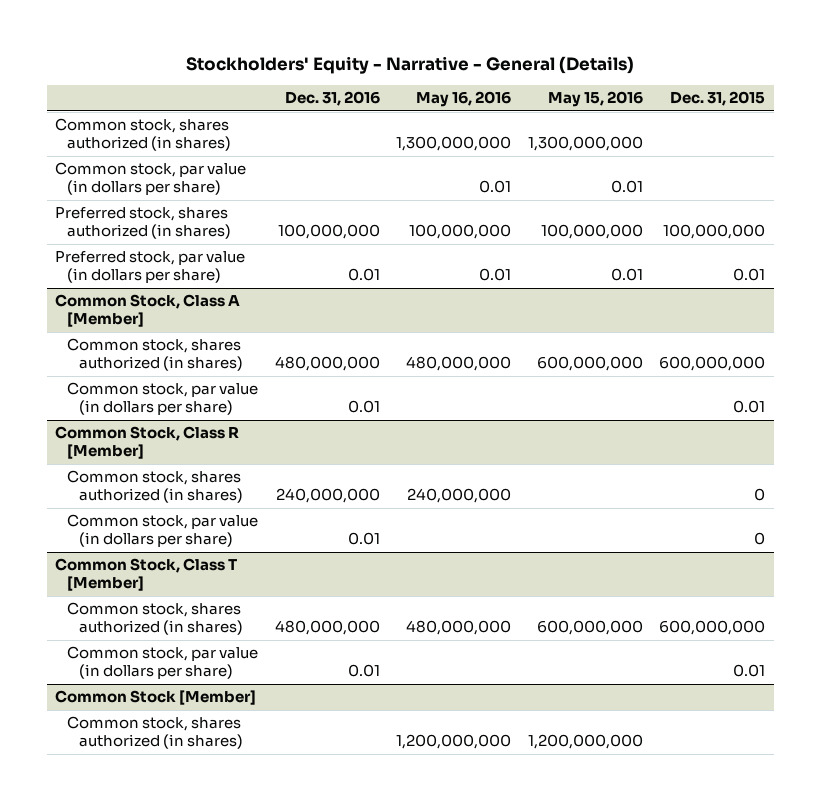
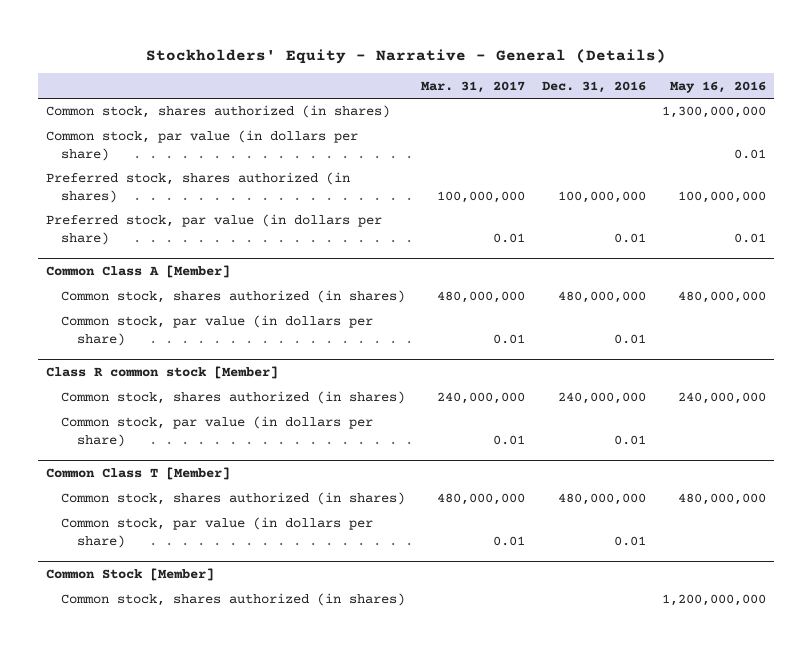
[547,91,643,108] May 15, 2016 -> none
[670,91,766,107] Dec. 31, 2015 -> none
none -> [421,80,526,93] Mar. 31, 2017
[55,294,241,328] Common Stock, Class A [Member] -> [46,265,231,279] Common Class A [Member]
[55,426,240,460] Common Stock, Class R [Member] -> [46,366,279,380] Class R common stock [Member]
[55,558,238,592] Common Stock, Class T [Member] -> [46,467,231,481] Common Class T [Member]

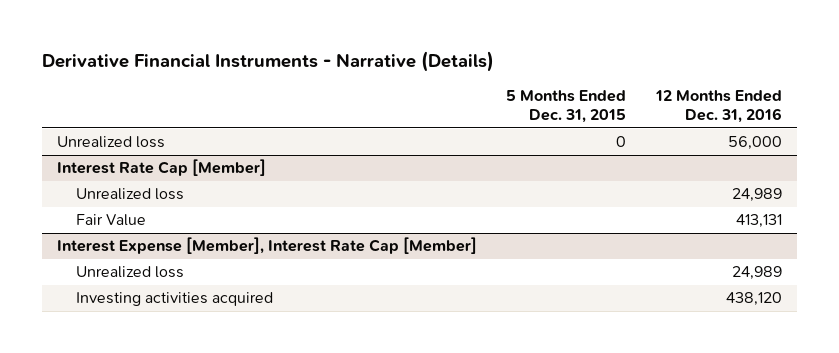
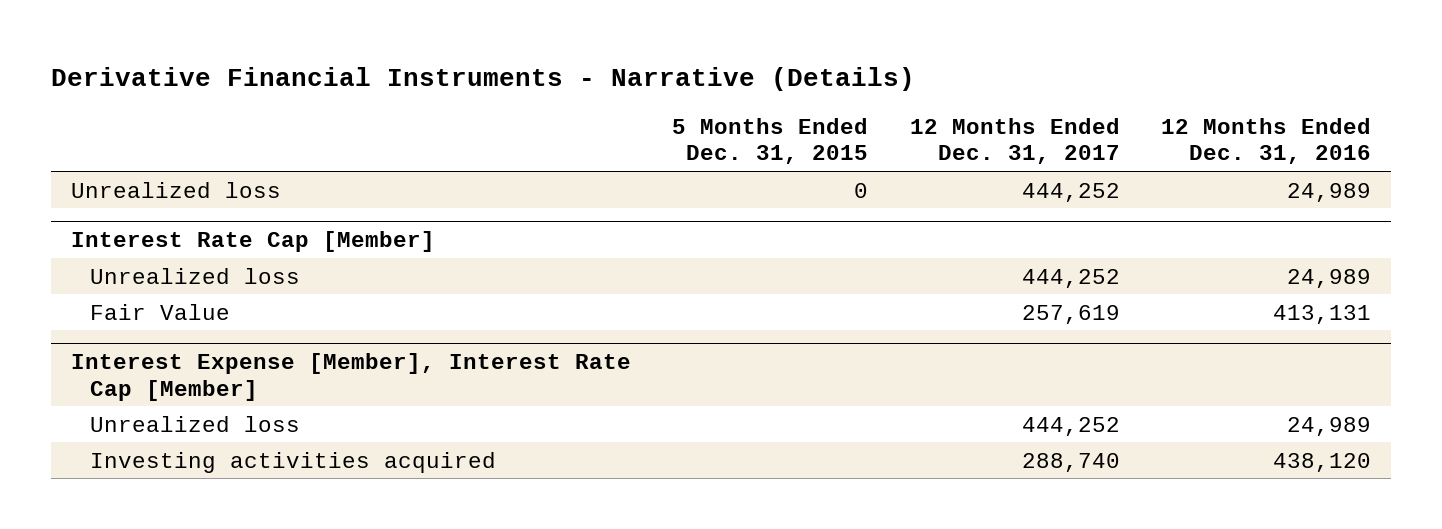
none -> [909,117,1120,165] 12 Months Ended Dec. 31, 2017
[728,136,783,151] 56,000 -> [1286,182,1371,202] 24,989

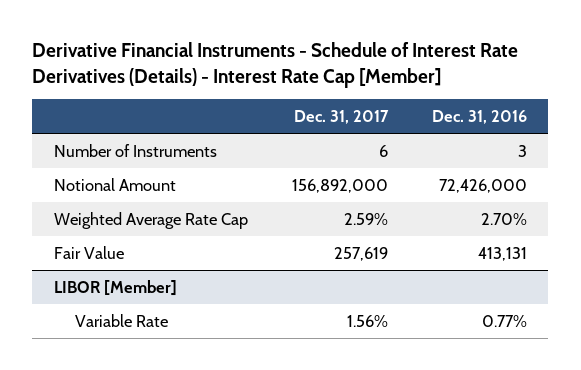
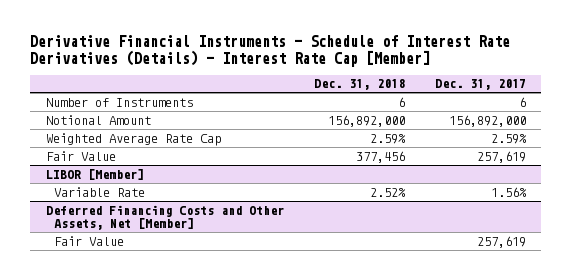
[431,110,527,125] Dec. 31, 2016 -> none
none -> [313,79,405,91] Dec. 31, 2018
none -> [45,204,284,230] Deferred Financing Costs and Other Assets, Net [Member]
none -> [54,235,125,246] Fair Value

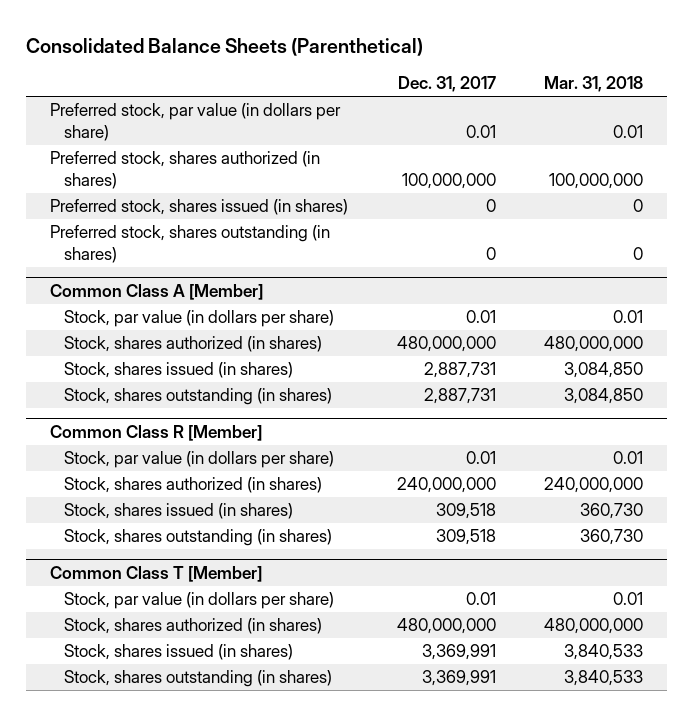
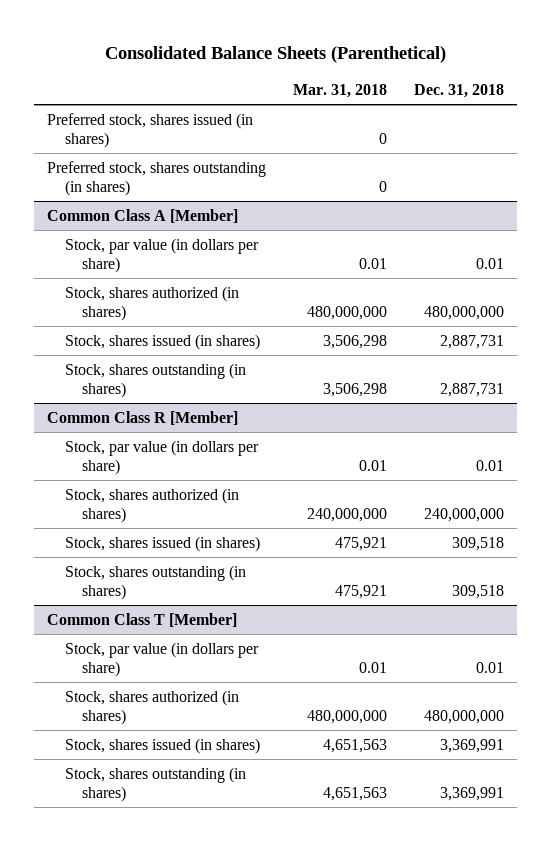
[397,76,496,93] Dec. 31, 2017 -> none
none -> [413,83,504,98] Dec. 31, 2018
[50,103,342,141] Preferred stock, par value (in dollars per share) -> none
[50,151,321,189] Preferred stock, shares authorized (in shares) -> none
[564,362,644,379] 3,084,850 -> [323,334,388,349] 3,506,298
[564,388,644,405] 3,084,850 -> [323,382,388,397] 3,506,298
[580,503,644,520] 360,730 -> [335,536,388,551] 475,921
[580,529,644,546] 360,730 -> [335,584,388,599] 475,921
[564,644,644,661] 3,840,533 -> [323,738,388,753] 4,651,563
[564,670,644,687] 3,840,533 -> [323,786,388,801] 4,651,563

